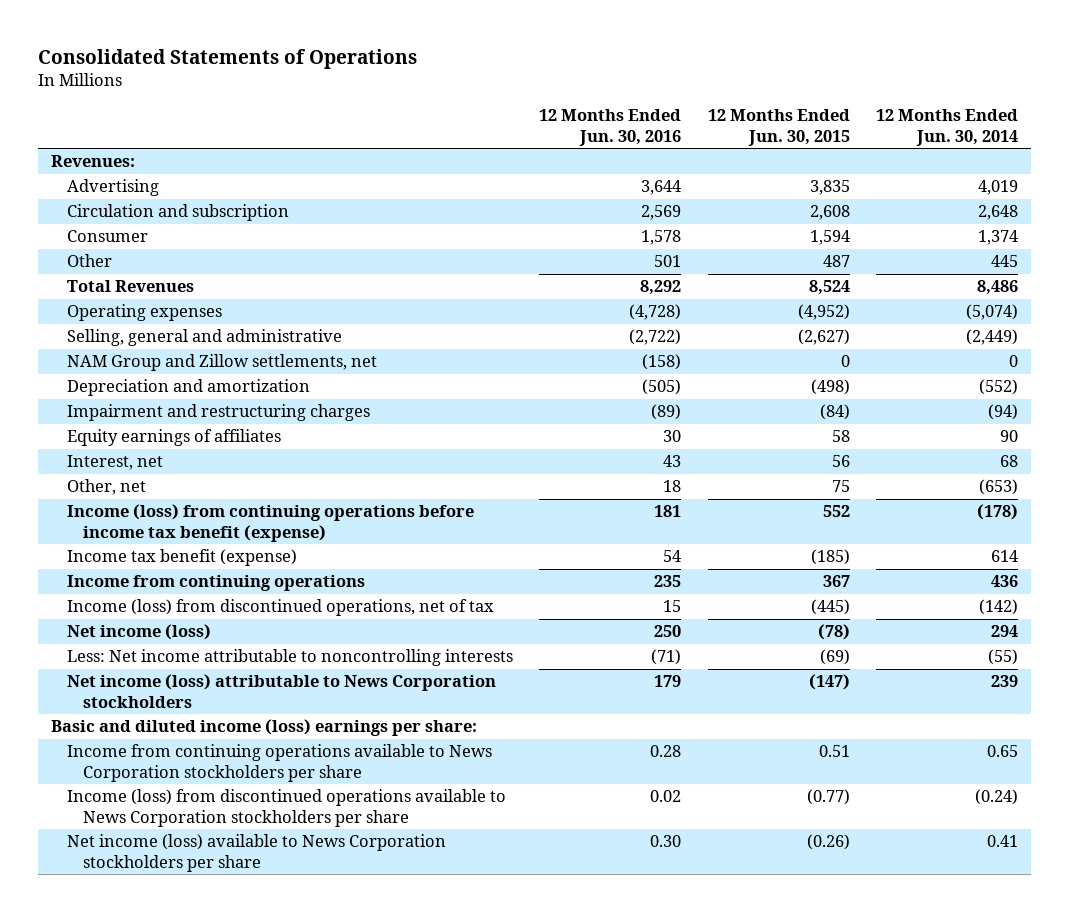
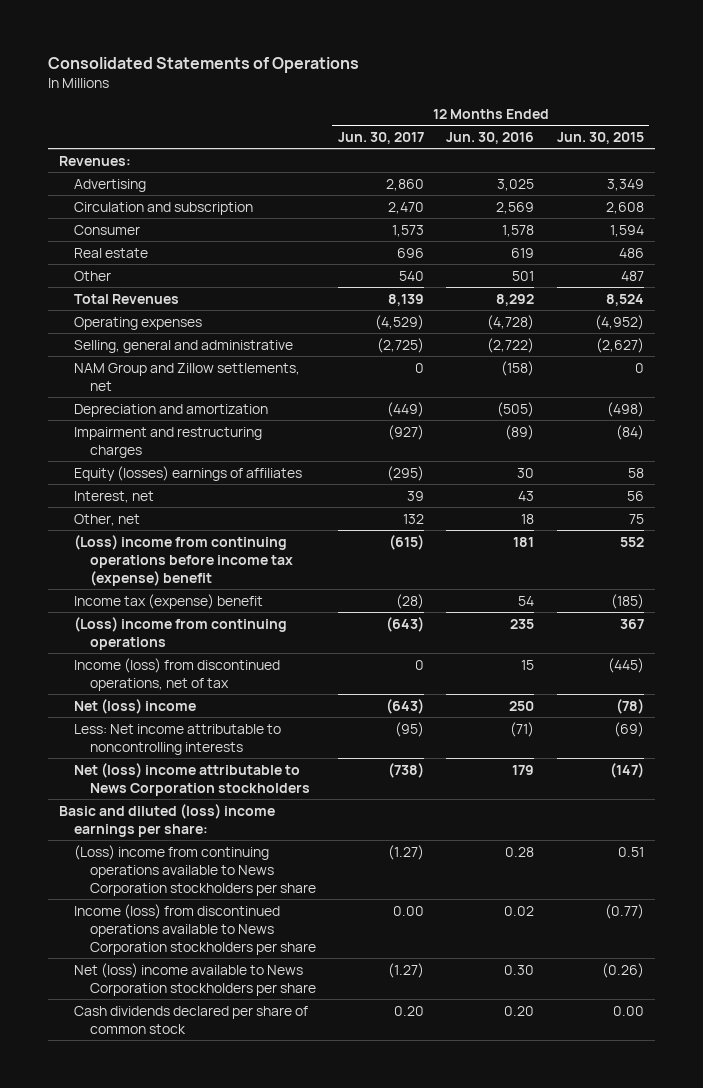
[875,109,1018,146] 12 Months Ended Jun. 30, 2014 -> none
none -> [337,131,424,144] Jun. 30, 2017
[641,180,682,196] 3,644 -> [497,178,535,191] 3,025
[809,180,850,196] 3,835 -> [606,178,644,191] 3,349
none -> [74,247,149,258] Real estate
[66,429,281,447] Equity earnings of affiliates -> [74,465,303,481] Equity (losses) earnings of affiliates
[66,504,474,542] Income (loss) from continuing operations before income tax benefit (expense) -> [74,534,293,586] (Loss) income from continuing operations before income tax (expense) benefit
[66,549,297,567] Income tax benefit (expense) -> [74,593,264,609] Income tax (expense) benefit
[66,575,365,592] Income from continuing operations -> [74,616,288,650] (Loss) income from continuing operations
[66,624,211,641] Net income (loss) -> [74,698,197,714] Net (loss) income
[66,674,496,708] Net income (loss) attributable to News Corporation stockholders -> [74,762,310,796] Net (loss) income attributable to News Corporation stockholders
[50,719,477,737] Basic and diluted income (loss) earnings per share: -> [58,803,275,837] Basic and diluted (loss) income earnings per share:
[66,744,492,782] Income from continuing operations available to News Corporation stockholders per share -> [74,844,316,896] (Loss) income from continuing operations available to News Corporation stockholders per share
[66,834,446,872] Net income (loss) available to News Corporation stockholders per share -> [74,962,316,996] Net (loss) income available to News Corporation stockholders per share
none -> [74,1005,309,1034] Cash dividends declared per share of common stock

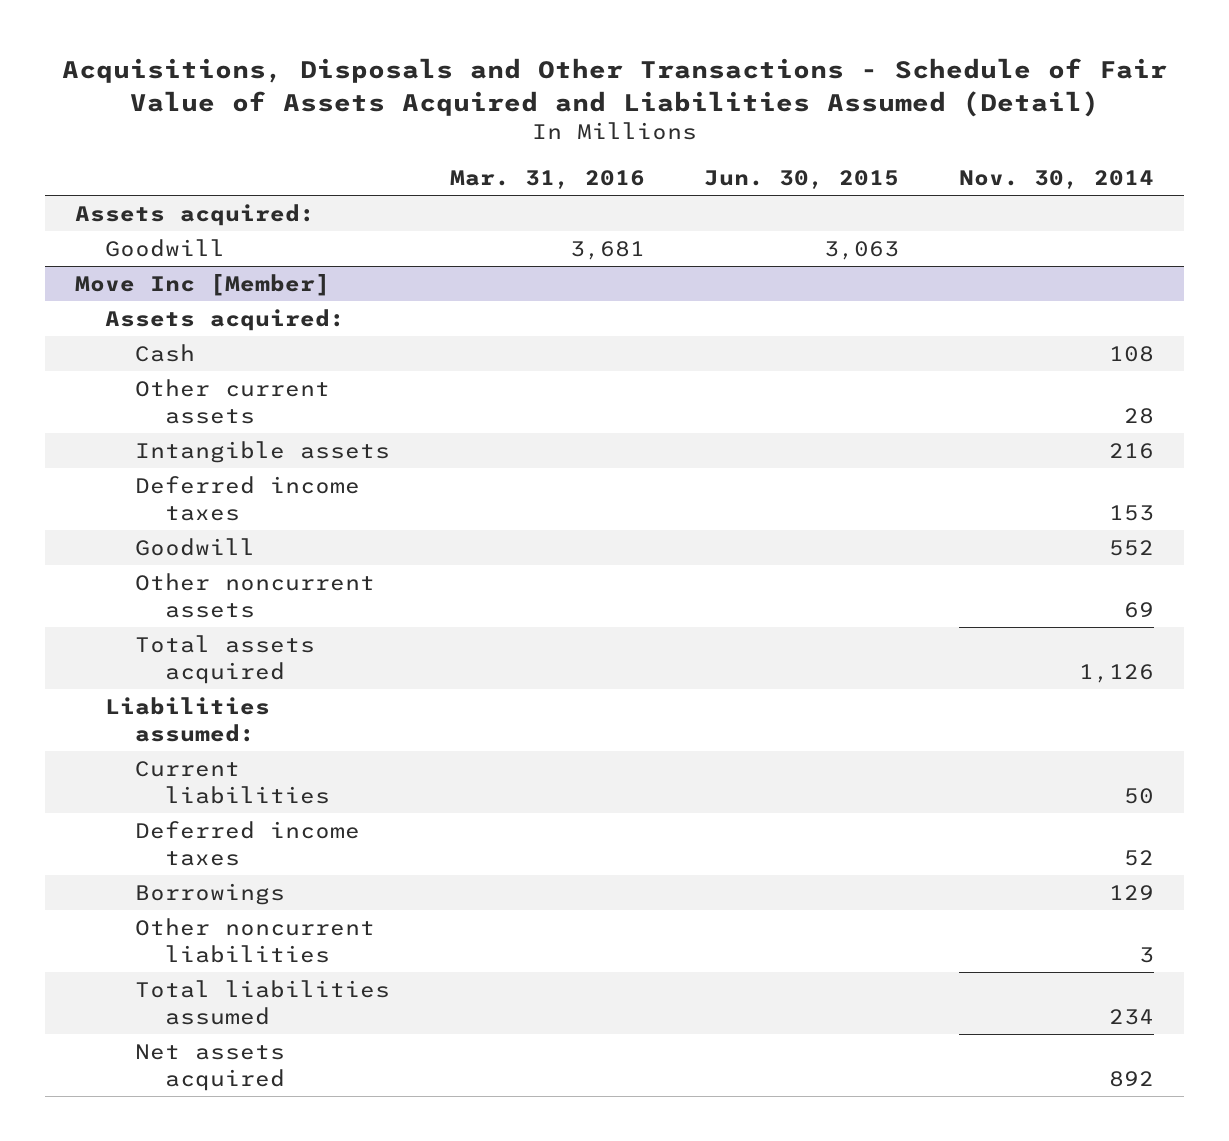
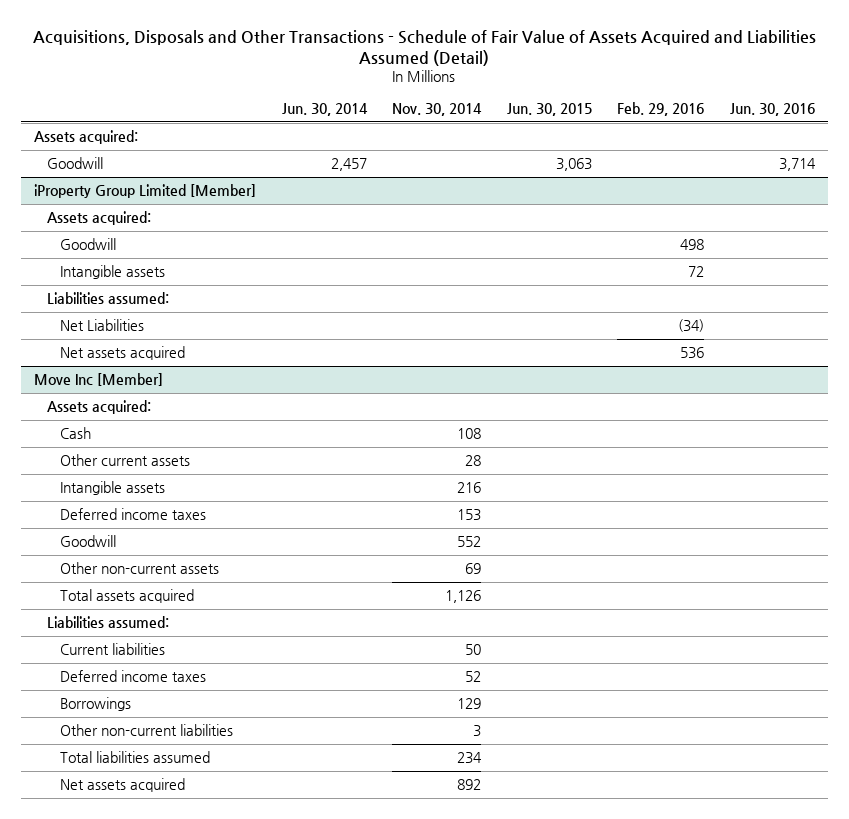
[449,169,645,189] Mar. 31, 2016 -> none
none -> [281,102,368,116] Jun. 30, 2014
none -> [617,101,705,116] Feb. 29, 2016
none -> [729,102,815,116] Jun. 30, 2016
none -> [34,184,257,199] iProperty Group Limited [Member]
none -> [47,211,152,226] Assets acquired:
none -> [60,238,117,251] Goodwill
none -> [60,265,166,280] Intangible assets
none -> [47,292,170,305] Liabilities assumed:
none -> [60,319,145,332] Net Liabilities
none -> [60,346,186,361] Net assets acquired
[135,572,376,618] Other noncurrent assets -> [60,562,220,575] Other non-current assets
[135,917,376,963] Other noncurrent liabilities -> [60,724,234,737] Other non-current liabilities

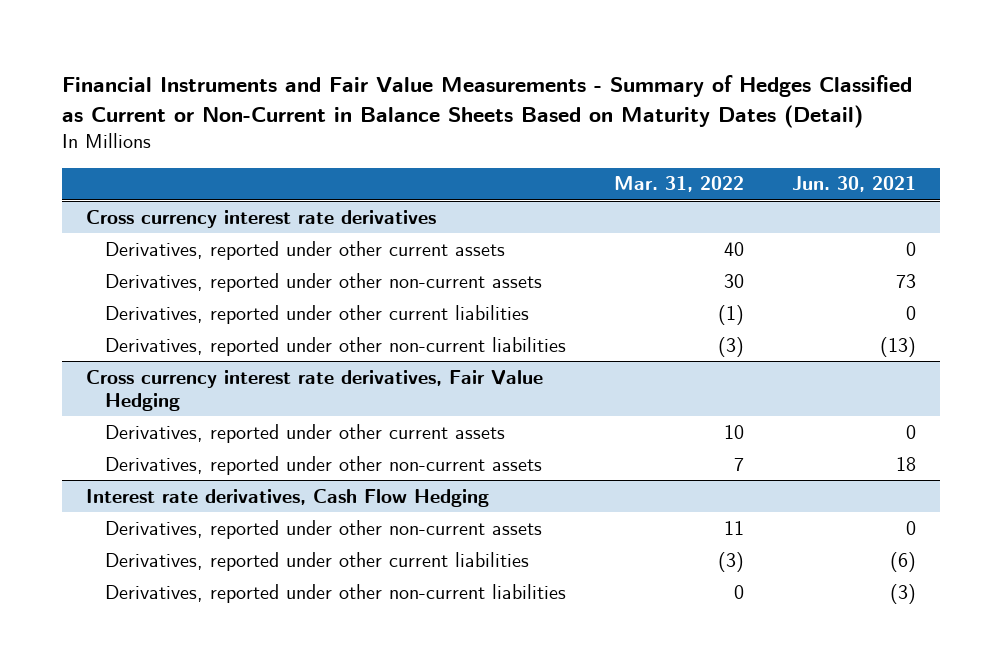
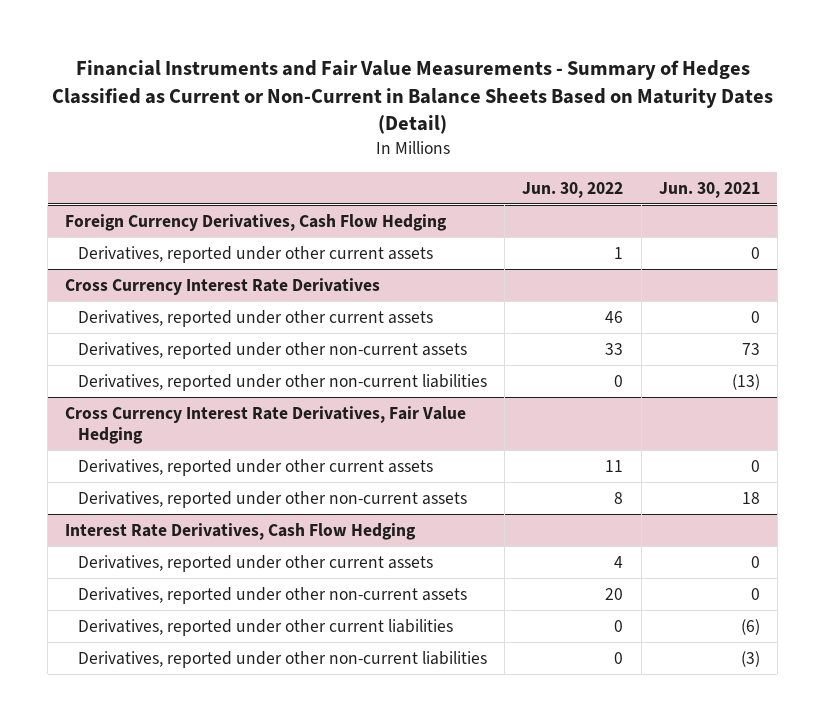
[613,176,744,193] Mar. 31, 2022 -> none
none -> [522,181,624,198] Jun. 30, 2022
[86,209,437,228] Cross currency interest rate derivatives -> none
none -> [65,213,448,231] Foreign Currency Derivatives, Cash Flow Hedging
none -> [65,277,381,295] Cross Currency Interest Rate Derivatives
none -> [78,309,434,327] Derivatives, reported under other current assets
[104,304,529,324] Derivatives, reported under other current liabilities -> none
[86,369,544,412] Cross currency interest rate derivatives, Fair Value Hedging -> [65,405,467,444] Cross Currency Interest Rate Derivatives, Fair Value Hedging
[86,488,490,507] Interest rate derivatives, Cash Flow Hedging -> [65,522,417,540] Interest Rate Derivatives, Cash Flow Hedging
none -> [78,554,434,572] Derivatives, reported under other current assets

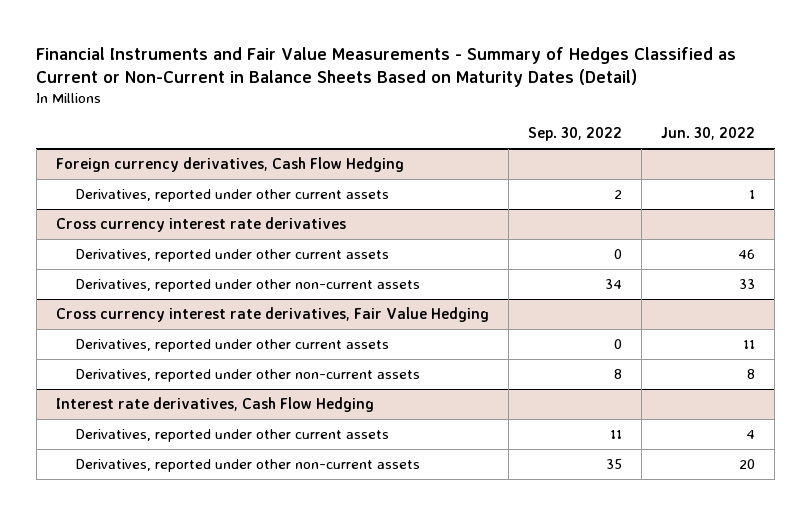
[658,181,760,198] Jun. 30, 2021 -> none
none -> [527,127,622,142] Sep. 30, 2022
[65,213,448,231] Foreign Currency Derivatives, Cash Flow Hedging -> [55,156,404,172] Foreign currency derivatives, Cash Flow Hedging
[65,277,381,295] Cross Currency Interest Rate Derivatives -> [55,216,346,232] Cross currency interest rate derivatives
[78,373,488,391] Derivatives, reported under other non-current liabilities -> none
[65,405,467,444] Cross Currency Interest Rate Derivatives, Fair Value Hedging -> [55,306,489,322] Cross currency interest rate derivatives, Fair Value Hedging
[65,522,417,540] Interest Rate Derivatives, Cash Flow Hedging -> [55,396,374,412] Interest rate derivatives, Cash Flow Hedging
[78,618,454,636] Derivatives, reported under other current liabilities -> none
[78,650,488,668] Derivatives, reported under other non-current liabilities -> none

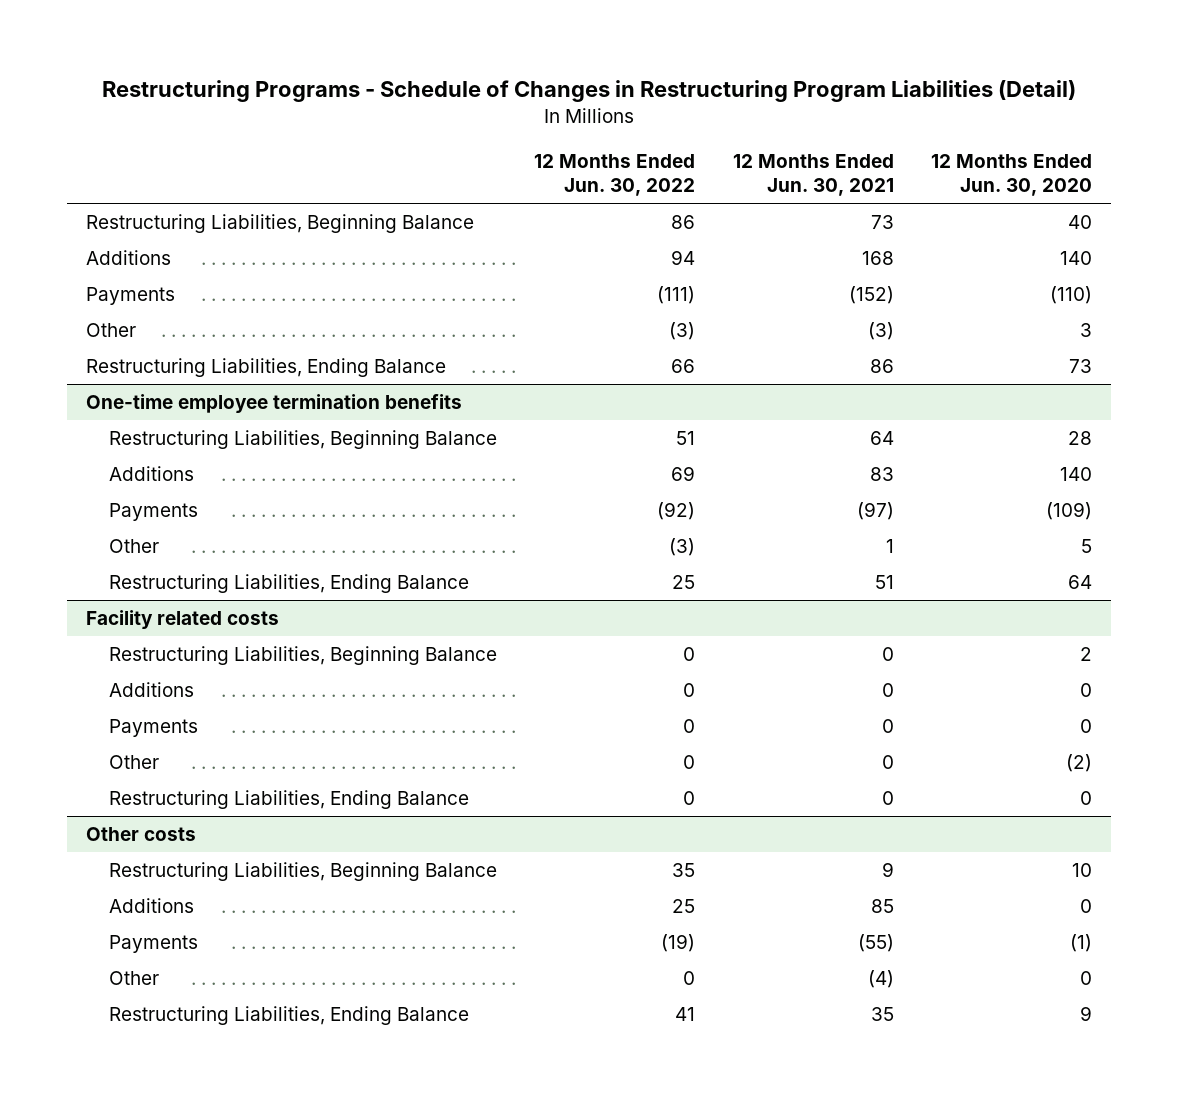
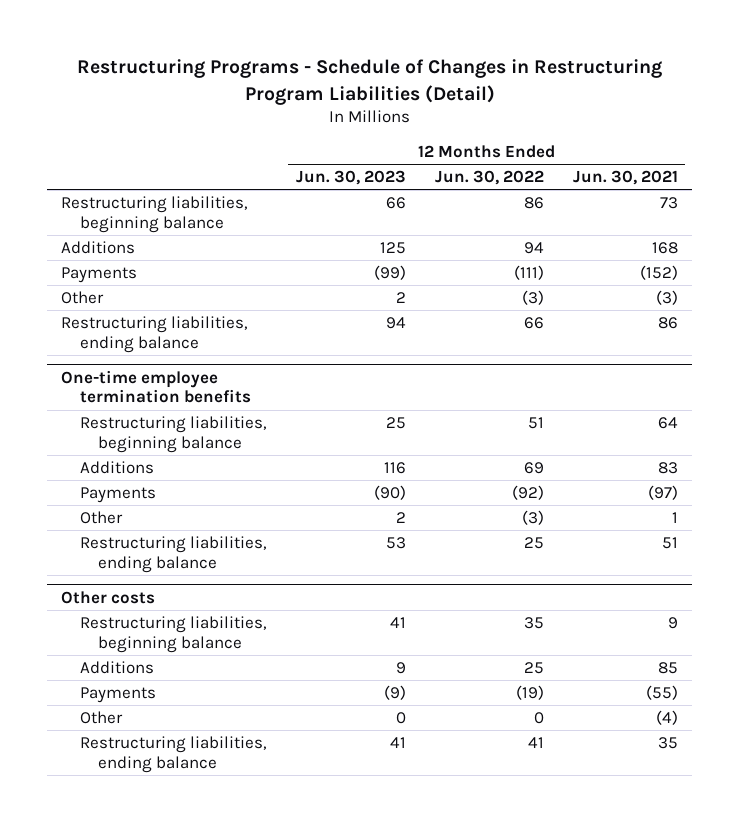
[931,153,1093,197] 12 Months Ended Jun. 30, 2020 -> none
none -> [295,170,406,186] Jun. 30, 2023
[85,214,474,234] Restructuring Liabilities, Beginning Balance -> [61,195,249,233] Restructuring liabilities, beginning balance
[85,358,446,378] Restructuring Liabilities, Ending Balance -> [61,315,249,353] Restructuring liabilities, ending balance
[108,430,497,450] Restructuring Liabilities, Beginning Balance -> [79,415,267,453] Restructuring liabilities, beginning balance
[85,610,279,630] Facility related costs -> none
[108,646,497,666] Restructuring Liabilities, Beginning Balance -> none
[108,682,194,698] Additions -> none
[108,719,198,738] Payments -> none
[108,755,159,770] Other -> none
[108,790,469,810] Restructuring Liabilities, Ending Balance -> none
[108,574,469,594] Restructuring Liabilities, Ending Balance -> [79,535,267,573] Restructuring liabilities, ending balance
[108,862,497,882] Restructuring Liabilities, Beginning Balance -> [79,615,267,653] Restructuring liabilities, beginning balance
[108,1006,469,1026] Restructuring Liabilities, Ending Balance -> [79,735,267,773] Restructuring liabilities, ending balance

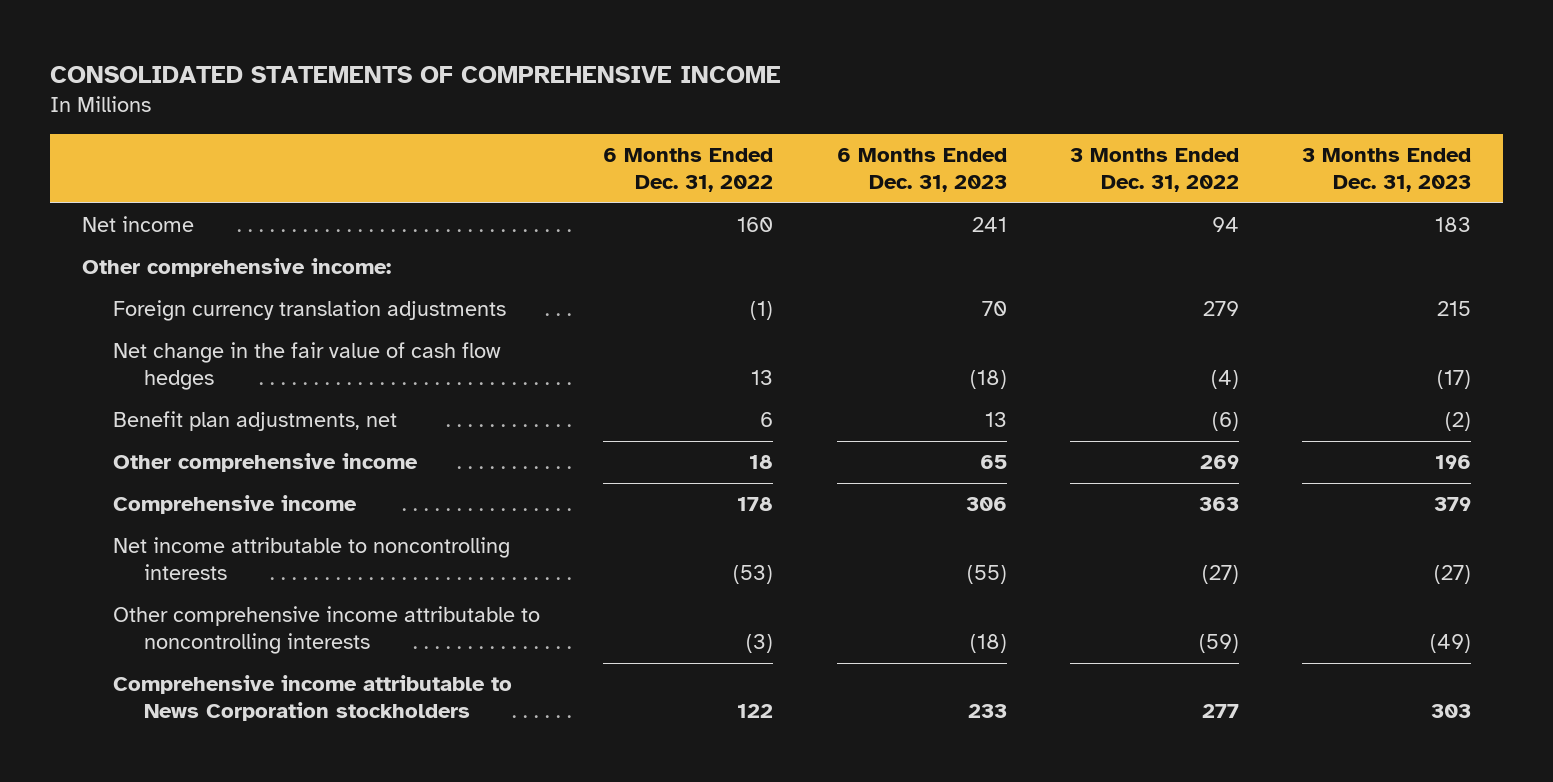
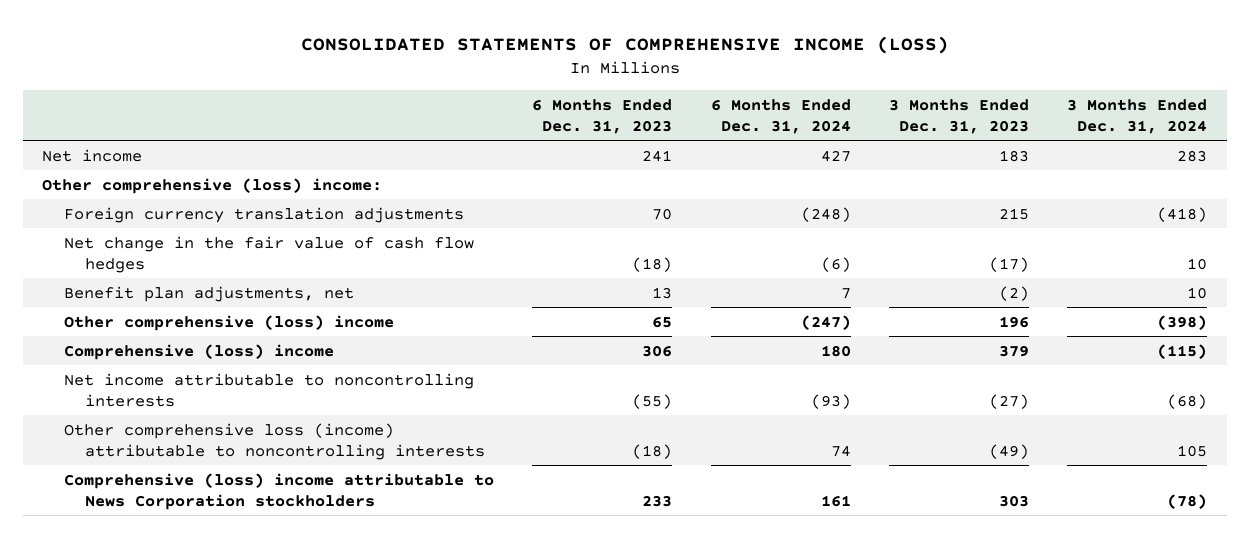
[50,66,782,84] CONSOLIDATED STATEMENTS OF COMPREHENSIVE INCOME -> [300,35,949,54] CONSOLIDATED STATEMENTS OF COMPREHENSIVE INCOME (LOSS)
[603,147,774,193] 6 Months Ended Dec. 31, 2022 -> none
[1069,147,1239,193] 3 Months Ended Dec. 31, 2022 -> none
none -> [710,98,851,134] 6 Months Ended Dec. 31, 2024
none -> [1067,98,1208,134] 3 Months Ended Dec. 31, 2024
[81,258,391,278] Other comprehensive income: -> [42,177,383,194] Other comprehensive (loss) income:
[113,453,419,473] Other comprehensive income -> [63,314,394,331] Other comprehensive (loss) income
[113,495,358,515] Comprehensive income -> [63,343,334,360] Comprehensive (loss) income
[113,606,541,655] Other comprehensive income attributable to noncontrolling interests -> [63,422,486,460] Other comprehensive loss (income) attributable to noncontrolling interests
[113,675,513,722] Comprehensive income attributable to News Corporation stockholders -> [63,472,494,510] Comprehensive (loss) income attributable to News Corporation stockholders

